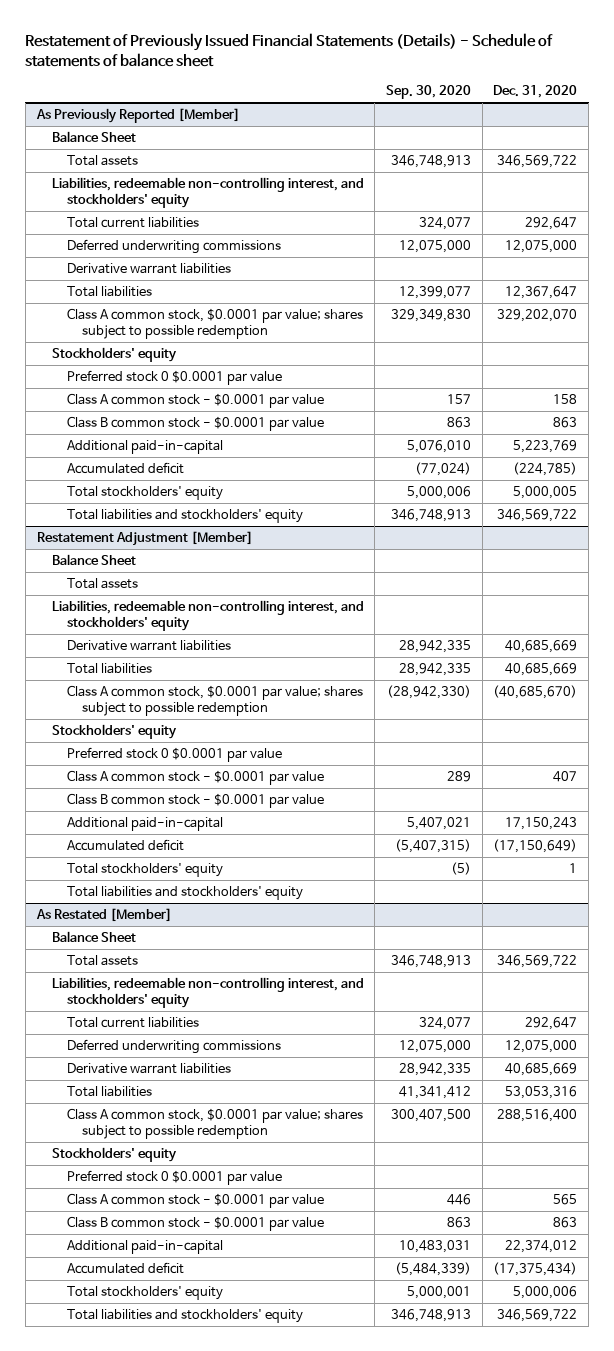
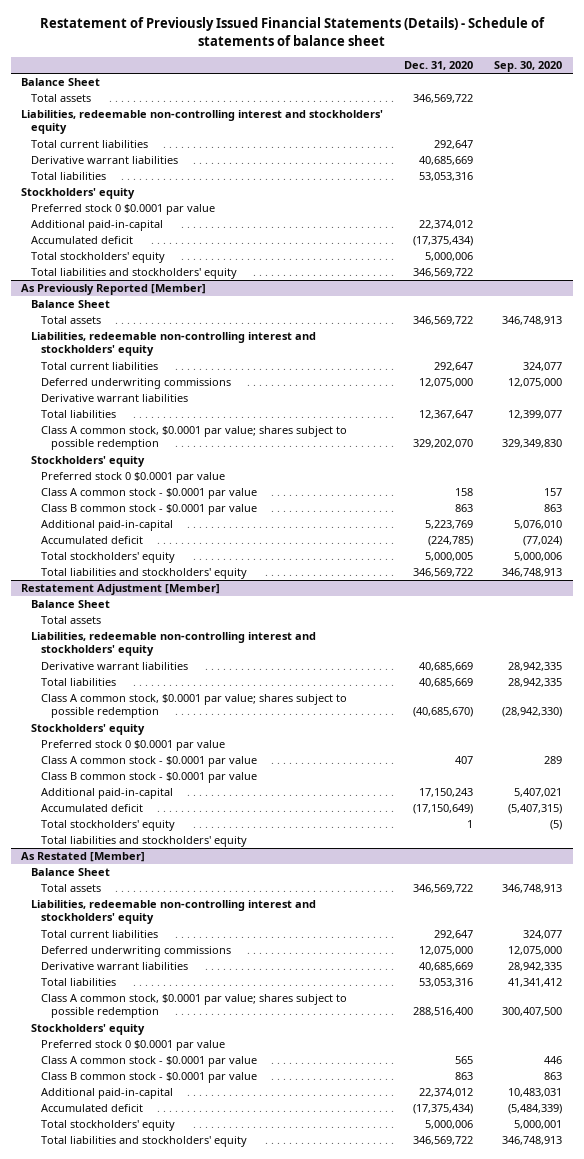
none -> [21,78,101,87] Balance Sheet
none -> [31,94,92,103] Total assets
none -> [21,110,384,135] Liabilities, redeemable non-controlling interest and stockholders' equity
none -> [31,140,149,149] Total current liabilities
none -> [31,156,179,165] Derivative warrant liabilities
none -> [31,172,107,181] Total liabilities
none -> [21,188,136,200] Stockholders' equity
none -> [31,204,216,216] Preferred stock 0 $0.0001 par value
none -> [31,220,164,232] Additional paid-in-capital
none -> [31,236,134,245] Accumulated deficit
none -> [31,252,166,264] Total stockholders' equity
none -> [31,268,238,280] Total liabilities and stockholders' equity
[51,177,364,209] Liabilities, redeemable non-controlling interest, and stockholders' equity -> [31,332,317,357] Liabilities, redeemable non-controlling interest and stockholders' equity
[51,600,364,632] Liabilities, redeemable non-controlling interest, and stockholders' equity -> [31,632,317,657] Liabilities, redeemable non-controlling interest and stockholders' equity
[51,977,364,1009] Liabilities, redeemable non-controlling interest, and stockholders' equity -> [31,900,317,925] Liabilities, redeemable non-controlling interest and stockholders' equity

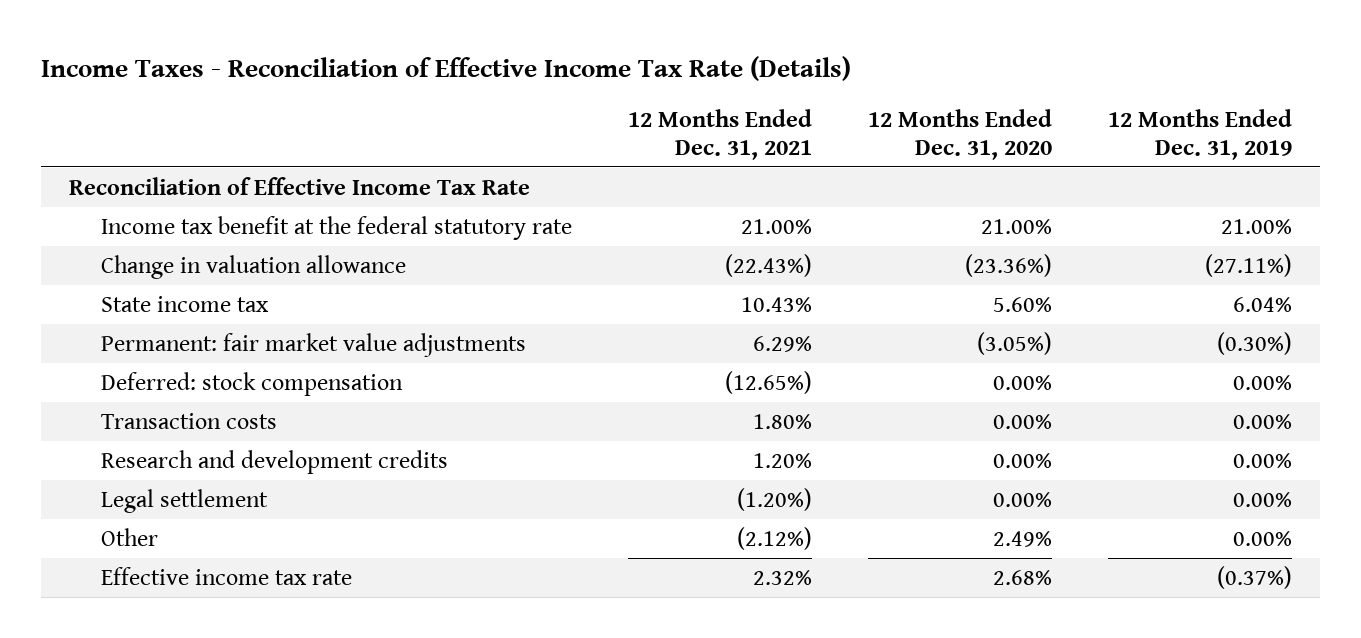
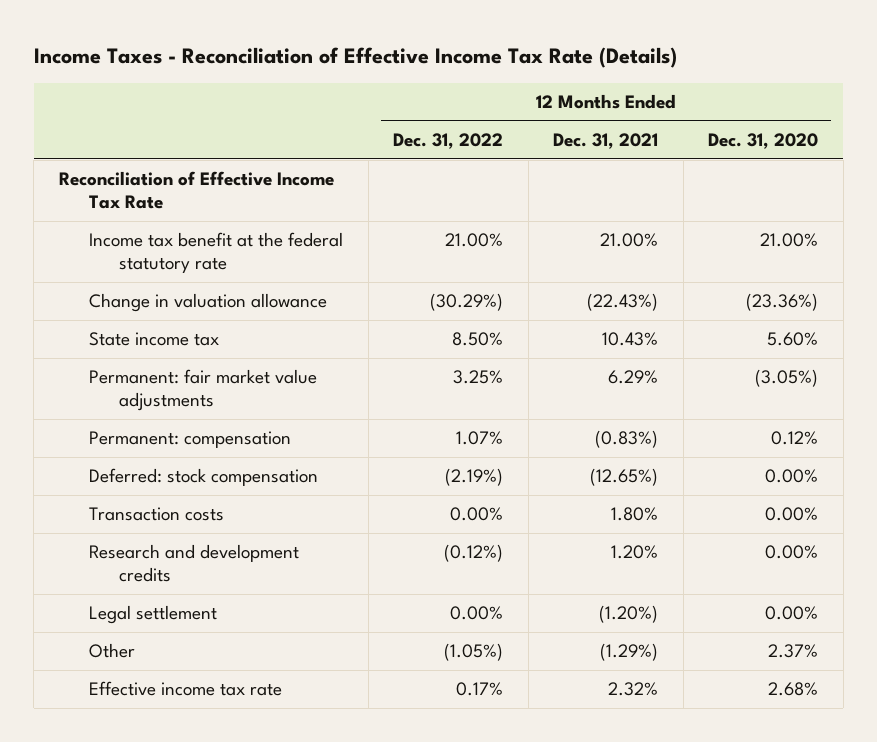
[1107,109,1292,160] 12 Months Ended Dec. 31, 2019 -> none
none -> [393,132,504,149] Dec. 31, 2022
none -> [89,431,292,449] Permanent: compensation
[736,526,812,550] (2.12%) -> [600,643,659,662] (1.29%)
[992,530,1052,547] 2.49% -> [768,644,819,659] 2.37%

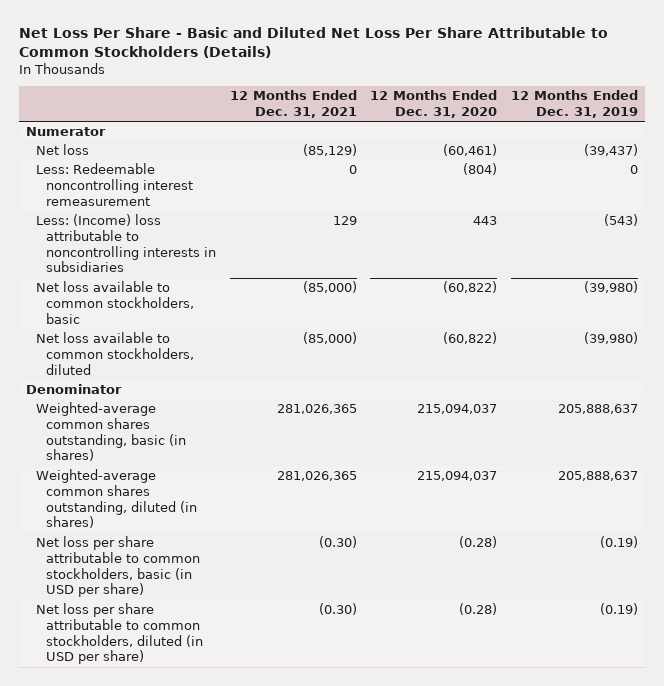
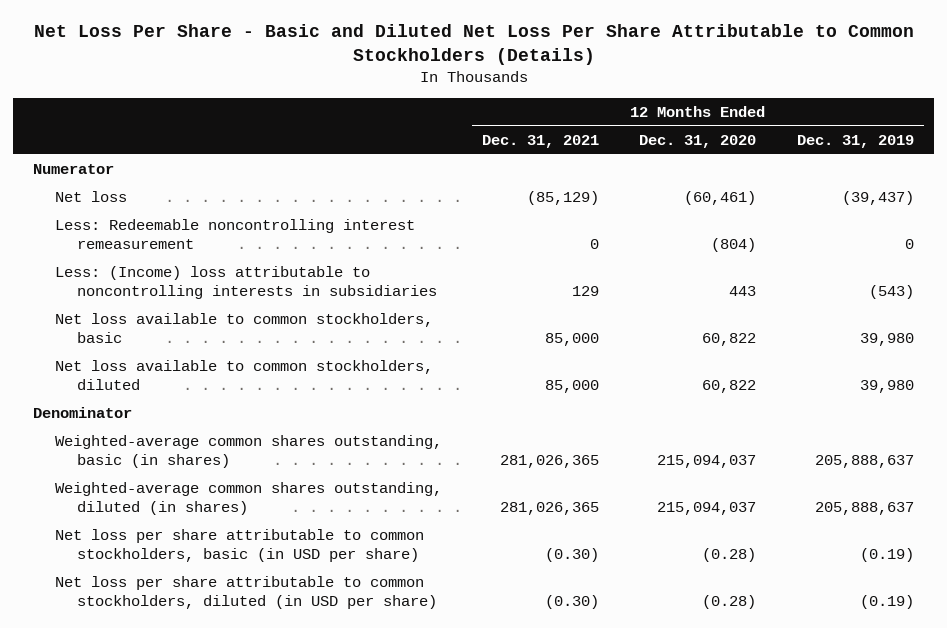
[302,281,357,294] (85,000) -> [545,333,600,347] 85,000
[443,281,498,294] (60,822) -> [702,333,757,347] 60,822
[584,281,639,294] (39,980) -> [859,333,914,347] 39,980
[302,332,357,345] (85,000) -> [545,380,600,394] 85,000
[443,332,498,345] (60,822) -> [702,380,757,394] 60,822
[584,332,639,345] (39,980) -> [859,380,914,394] 39,980

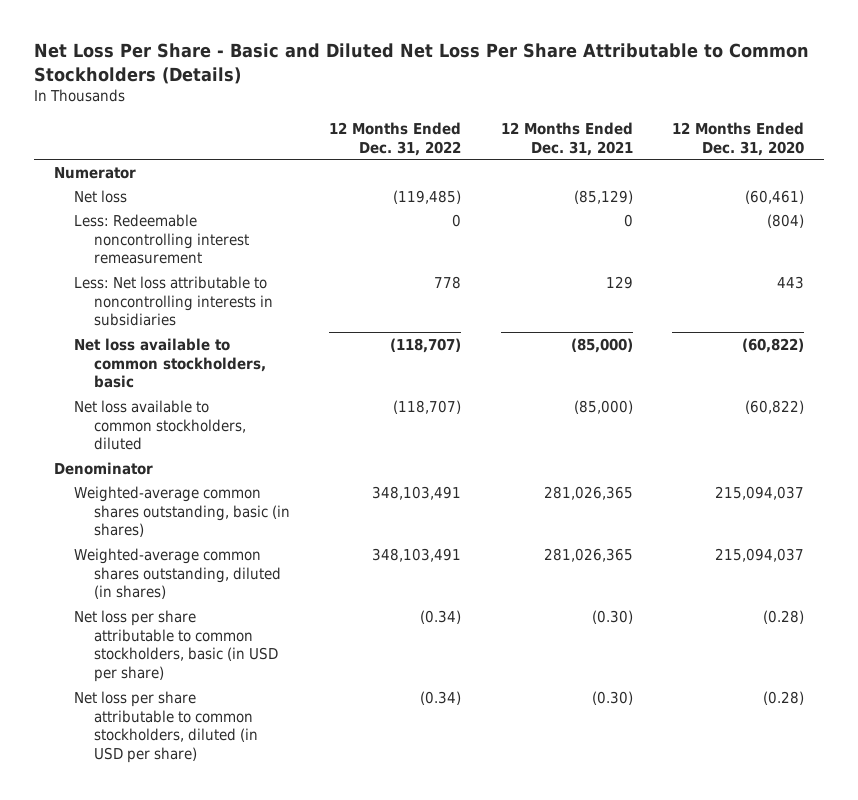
[796,134,914,148] Dec. 31, 2019 -> none
none -> [329,121,462,156] 12 Months Ended Dec. 31, 2022
[54,266,437,300] Less: (Income) loss attributable to noncontrolling interests in subsidiaries -> [73,275,273,327] Less: Net loss attributable to noncontrolling interests in subsidiaries
[545,333,600,347] 85,000 -> [570,337,633,353] (85,000)
[702,333,757,347] 60,822 -> [741,337,804,353] (60,822)
[545,380,600,394] 85,000 -> [573,399,633,414] (85,000)
[702,380,757,394] 60,822 -> [744,399,804,414] (60,822)

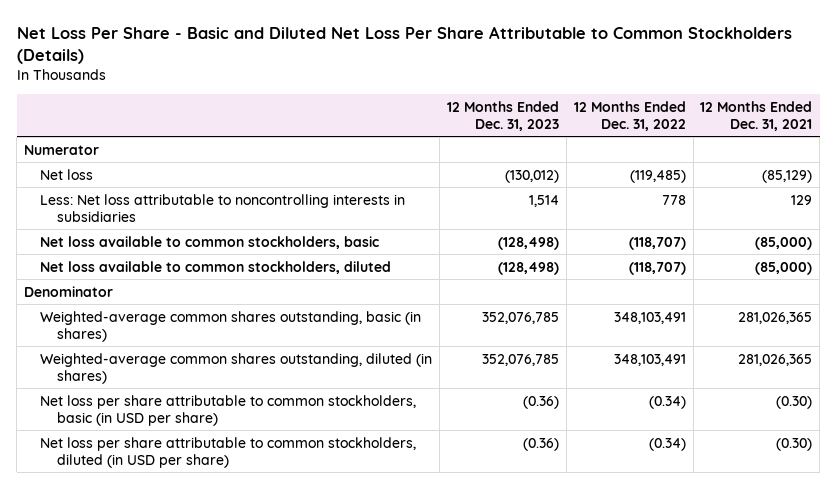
[671,121,804,156] 12 Months Ended Dec. 31, 2020 -> none
none -> [447,100,560,131] 12 Months Ended Dec. 31, 2023
[73,213,249,265] Less: Redeemable noncontrolling interest remeasurement -> none

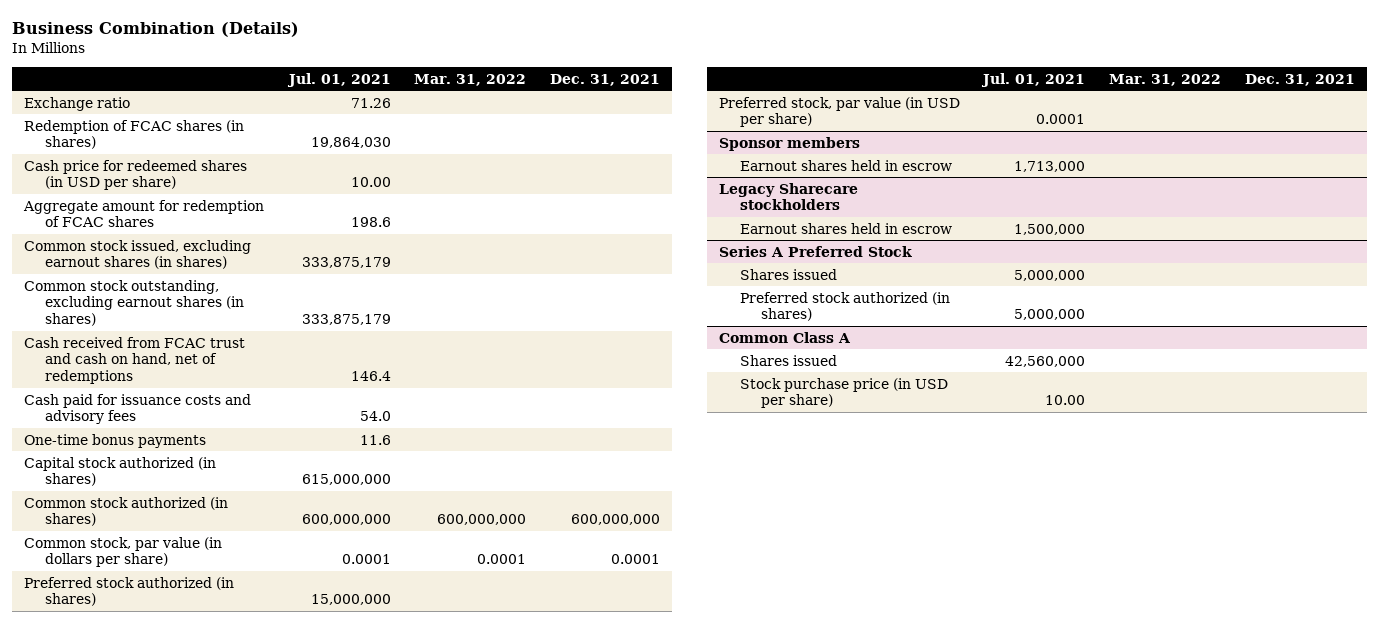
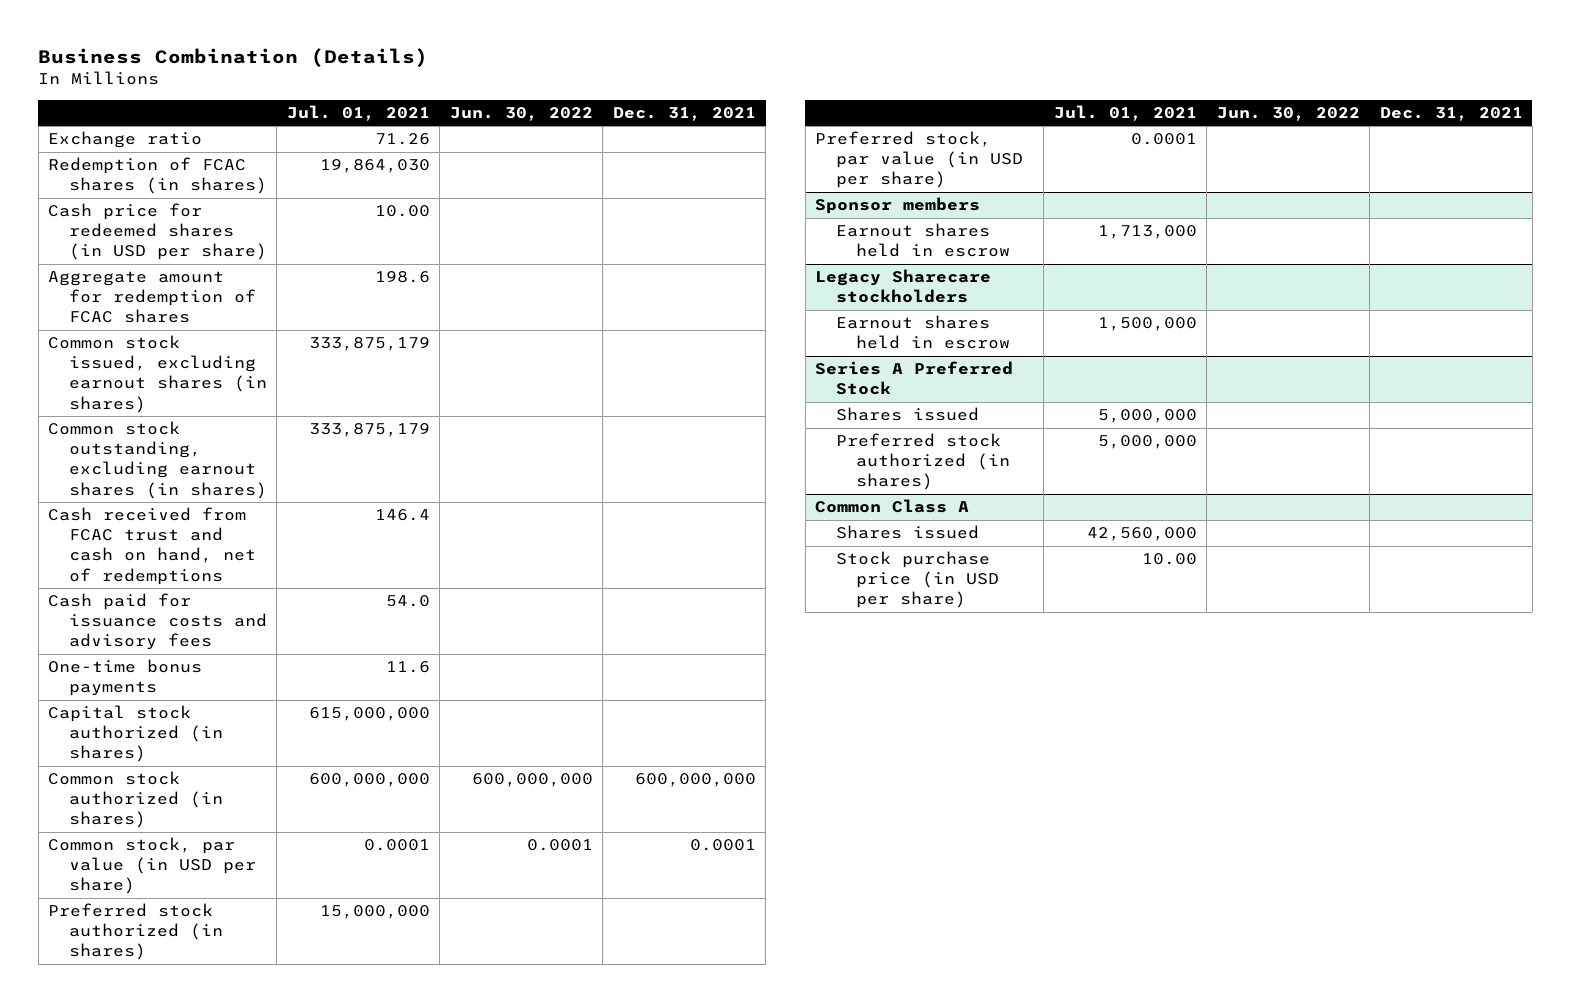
[414,73,527,86] Mar. 31, 2022 -> none
none -> [449,106,593,121] Jun. 30, 2022
[24,536,223,568] Common stock, par value (in dollars per share) -> [48,837,256,895] Common stock, par value (in USD per share)

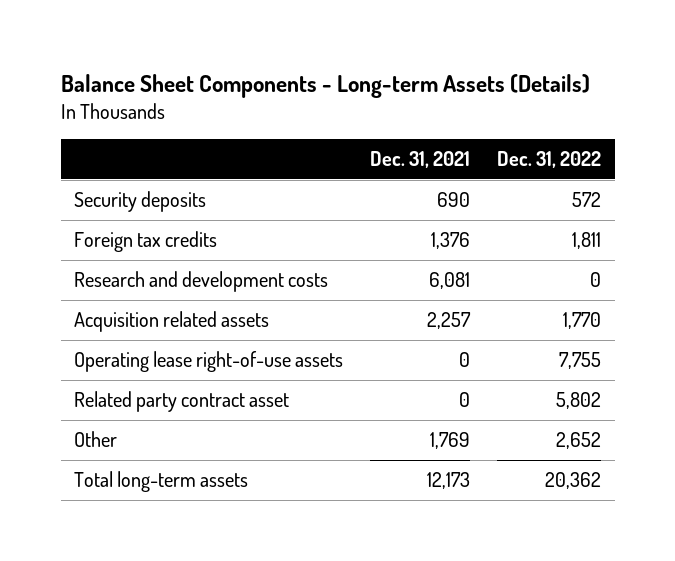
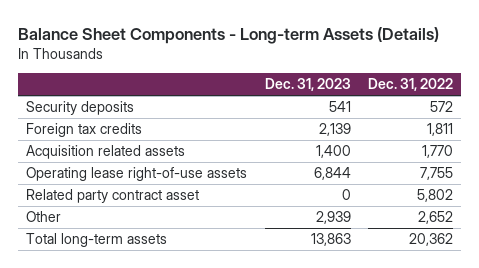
[370,151,471,169] Dec. 31, 2021 -> none
none -> [264,78,351,92] Dec. 31, 2023
[74,271,329,293] Research and development costs -> none

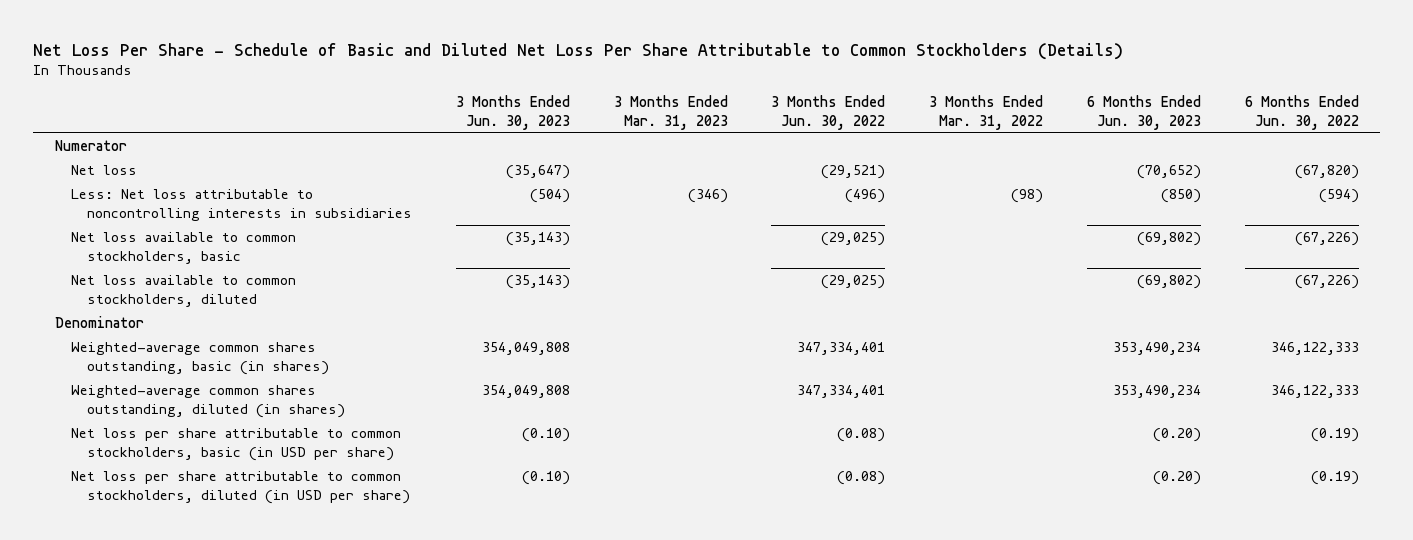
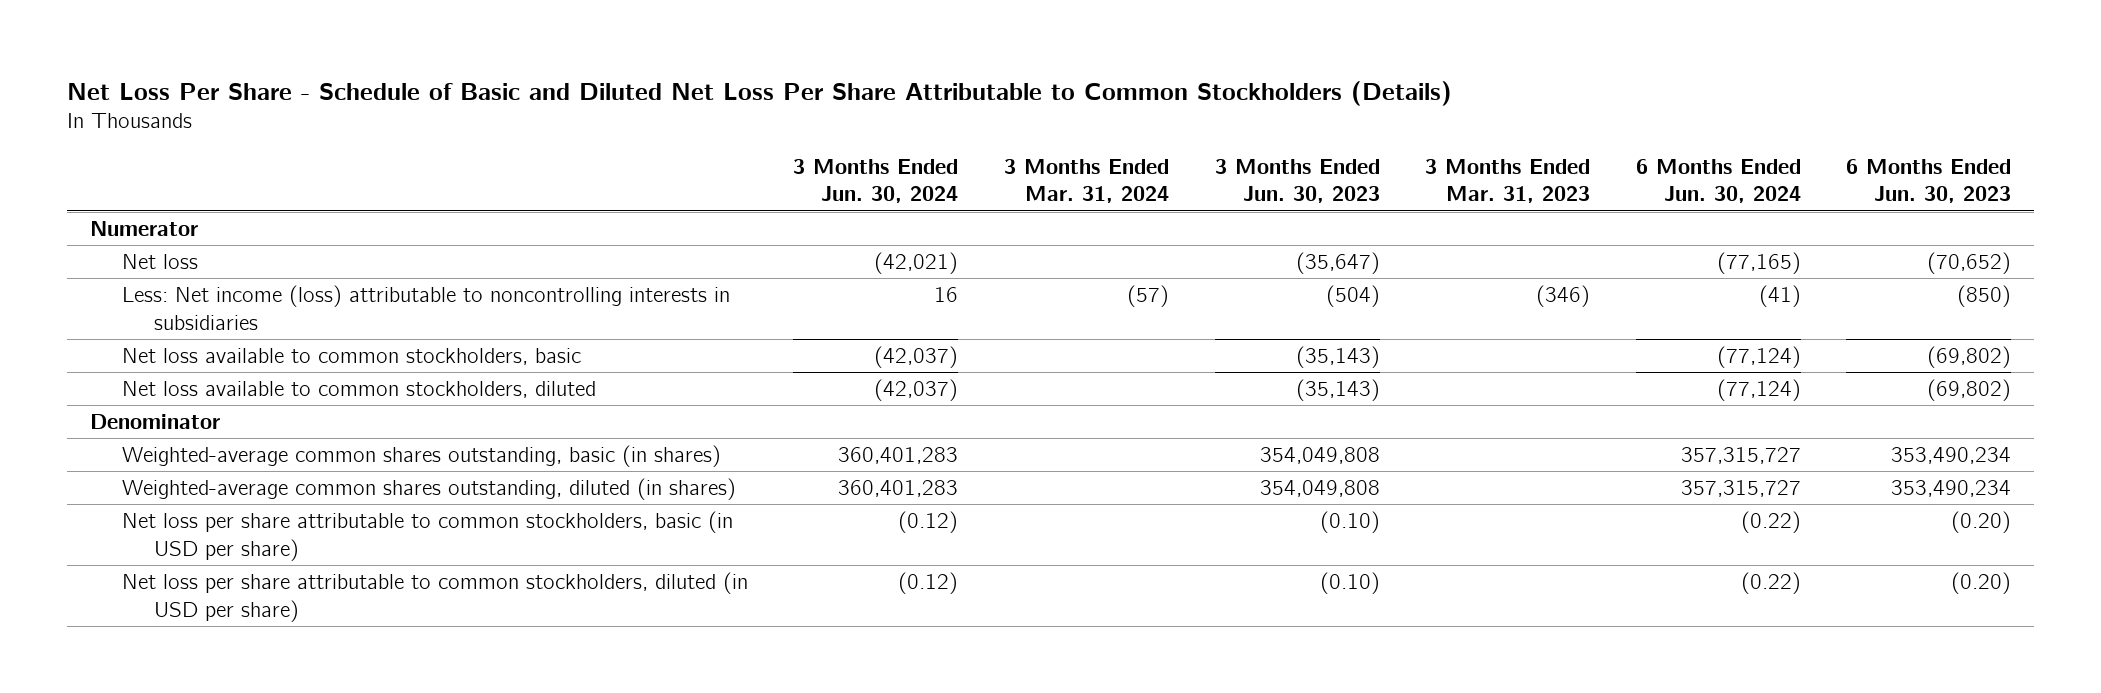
[771,95,886,130] 3 Months Ended Jun. 30, 2022 -> none
[929,95,1044,130] 3 Months Ended Mar. 31, 2022 -> none
[1244,95,1359,130] 6 Months Ended Jun. 30, 2022 -> none
none -> [793,158,959,204] 3 Months Ended Jun. 30, 2024
none -> [1004,158,1170,204] 3 Months Ended Mar. 31, 2024
none -> [1635,158,1801,204] 6 Months Ended Jun. 30, 2024
[70,189,413,221] Less: Net loss attributable to noncontrolling interests in subsidiaries -> [121,284,730,330] Less: Net income (loss) attributable to noncontrolling interests in subsidiaries

